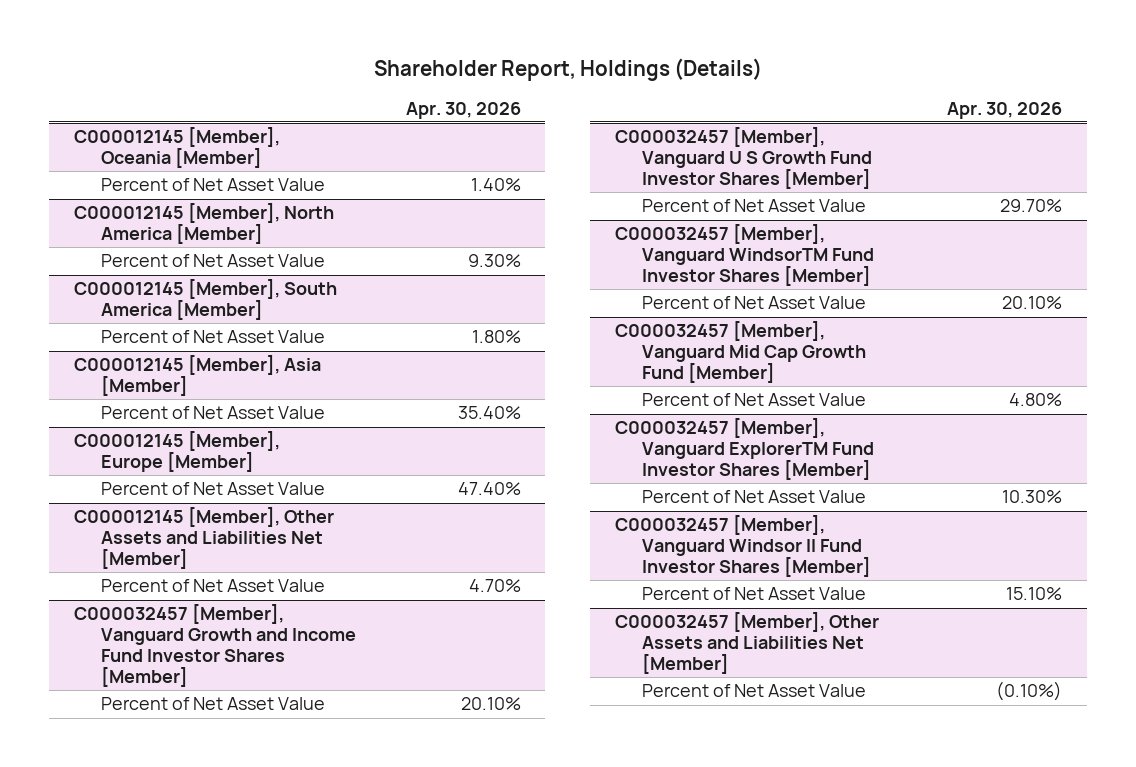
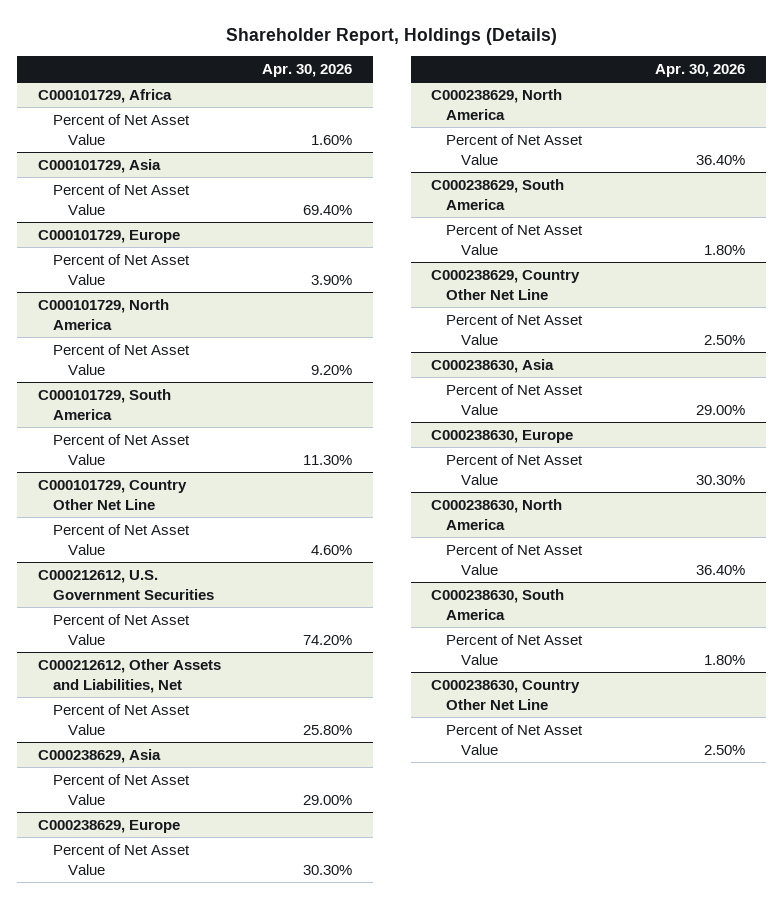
[73,127,280,169] C000012145 [Member], Oceania [Member] -> none
[73,203,334,245] C000012145 [Member], North America [Member] -> none
[73,279,337,321] C000012145 [Member], South America [Member] -> none
none -> [37,88,172,103] C000101729, Africa
[470,178,521,192] 1.40% -> [311,134,353,145] 1.60%
none -> [37,158,161,173] C000101729, Asia
[467,254,521,268] 9.30% -> [303,204,353,215] 69.40%
none -> [37,229,180,243] C000101729, Europe
none -> [52,253,190,285] Percent of Net Asset Value
none -> [37,298,169,330] C000101729, North America
none -> [52,343,190,375] Percent of Net Asset Value
none -> [37,388,171,420] C000101729, South America
none -> [52,433,190,465] Percent of Net Asset Value
none -> [37,479,187,510] C000101729, Country Other Net Line
none -> [52,523,190,555] Percent of Net Asset Value
none -> [37,569,214,600] C000212612, U.S. Government Securities
none -> [52,613,190,645] Percent of Net Asset Value
none -> [37,658,221,693] C000212612, Other Assets and Liabilities, Net
none -> [52,703,190,735] Percent of Net Asset Value
none -> [37,748,161,763] C000238629, Asia
none -> [52,773,190,805] Percent of Net Asset Value
none -> [37,819,180,833] C000238629, Europe
none -> [52,843,190,875] Percent of Net Asset Value
none -> [431,88,563,120] C000238629, North America
none -> [446,133,584,165] Percent of Net Asset Value
none -> [431,178,565,210] C000238629, South America
[73,355,321,397] C000012145 [Member], Asia [Member] -> none
[73,431,280,473] C000012145 [Member], Europe [Member] -> none
[73,507,334,569] C000012145 [Member], Other Assets and Liabilities Net [Member] -> none
[73,604,357,687] C000032457 [Member], Vanguard Growth and Income Fund Investor Shares [Member] -> none
[614,127,873,189] C000032457 [Member], Vanguard U S Growth Fund Investor Shares [Member] -> none
[614,224,875,286] C000032457 [Member], Vanguard WindsorTM Fund Investor Shares [Member] -> none
[614,321,867,383] C000032457 [Member], Vanguard Mid Cap Growth Fund [Member] -> none
[642,393,867,407] Percent of Net Asset Value -> none
[614,418,875,480] C000032457 [Member], Vanguard ExplorerTM Fund Investor Shares [Member] -> none
[642,490,867,504] Percent of Net Asset Value -> none
[614,515,872,577] C000032457 [Member], Vanguard Windsor II Fund Investor Shares [Member] -> none
[642,587,867,601] Percent of Net Asset Value -> none
[614,612,879,674] C000032457 [Member], Other Assets and Liabilities Net [Member] -> none
[642,684,867,698] Percent of Net Asset Value -> none
none -> [431,269,581,300] C000238629, Country Other Net Line
[457,406,521,420] 35.40% -> [704,334,746,345] 2.50%
none -> [431,358,555,373] C000238630, Asia
[457,482,521,496] 47.40% -> [696,404,746,415] 29.00%
none -> [431,429,574,443] C000238630, Europe
[468,579,521,593] 4.70% -> [696,474,746,485] 30.30%
none -> [431,498,563,530] C000238630, North America
[460,697,521,711] 20.10% -> [696,564,746,575] 36.40%
none -> [431,588,565,620] C000238630, South America
[1000,199,1063,213] 29.70% -> [704,654,746,665] 1.80%
none -> [431,679,581,710] C000238630, Country Other Net Line
[1002,296,1063,310] 20.10% -> [704,744,746,755] 2.50%

